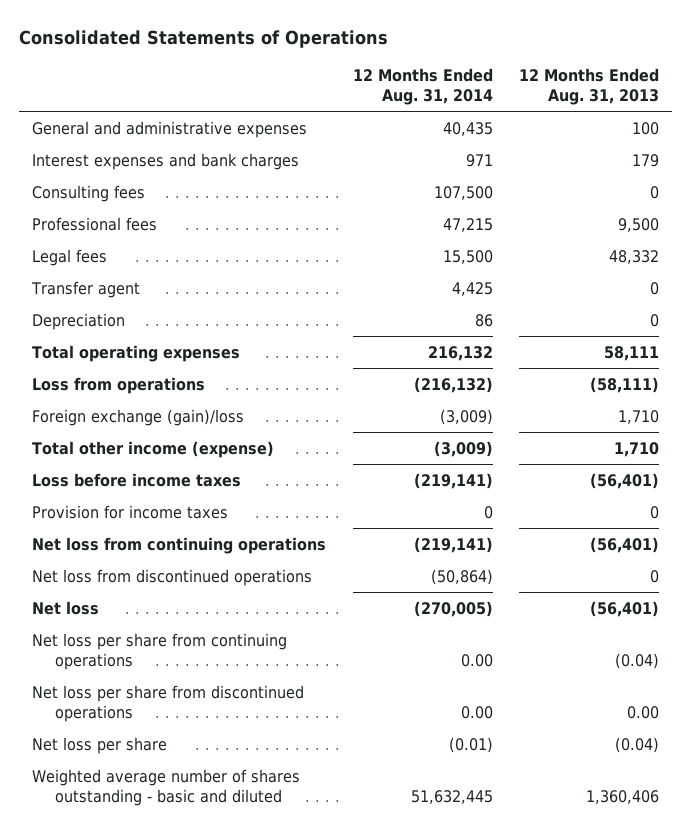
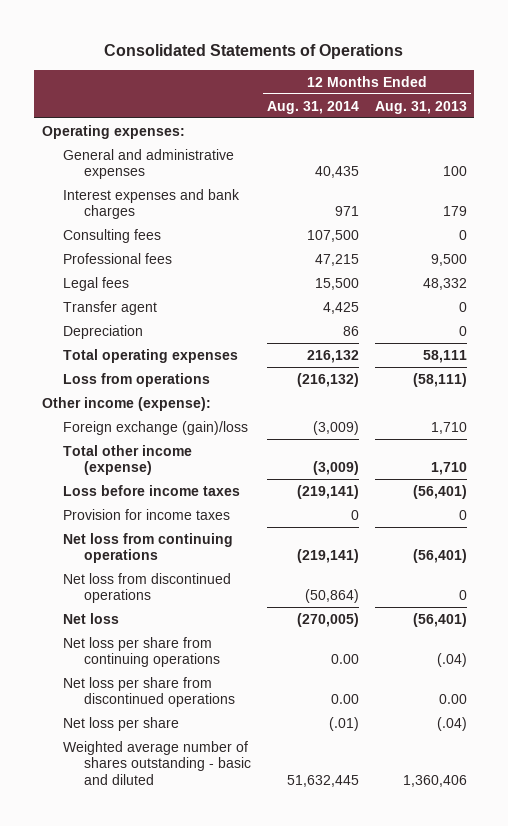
none -> [41,124,185,139] Operating expenses:
none -> [41,396,211,411] Other income (expense):
[614,652,659,669] (0.04) -> [436,653,467,668] (.04)
[448,736,493,753] (0.01) -> [328,716,359,731] (.01)
[614,736,659,753] (0.04) -> [436,716,467,731] (.04)

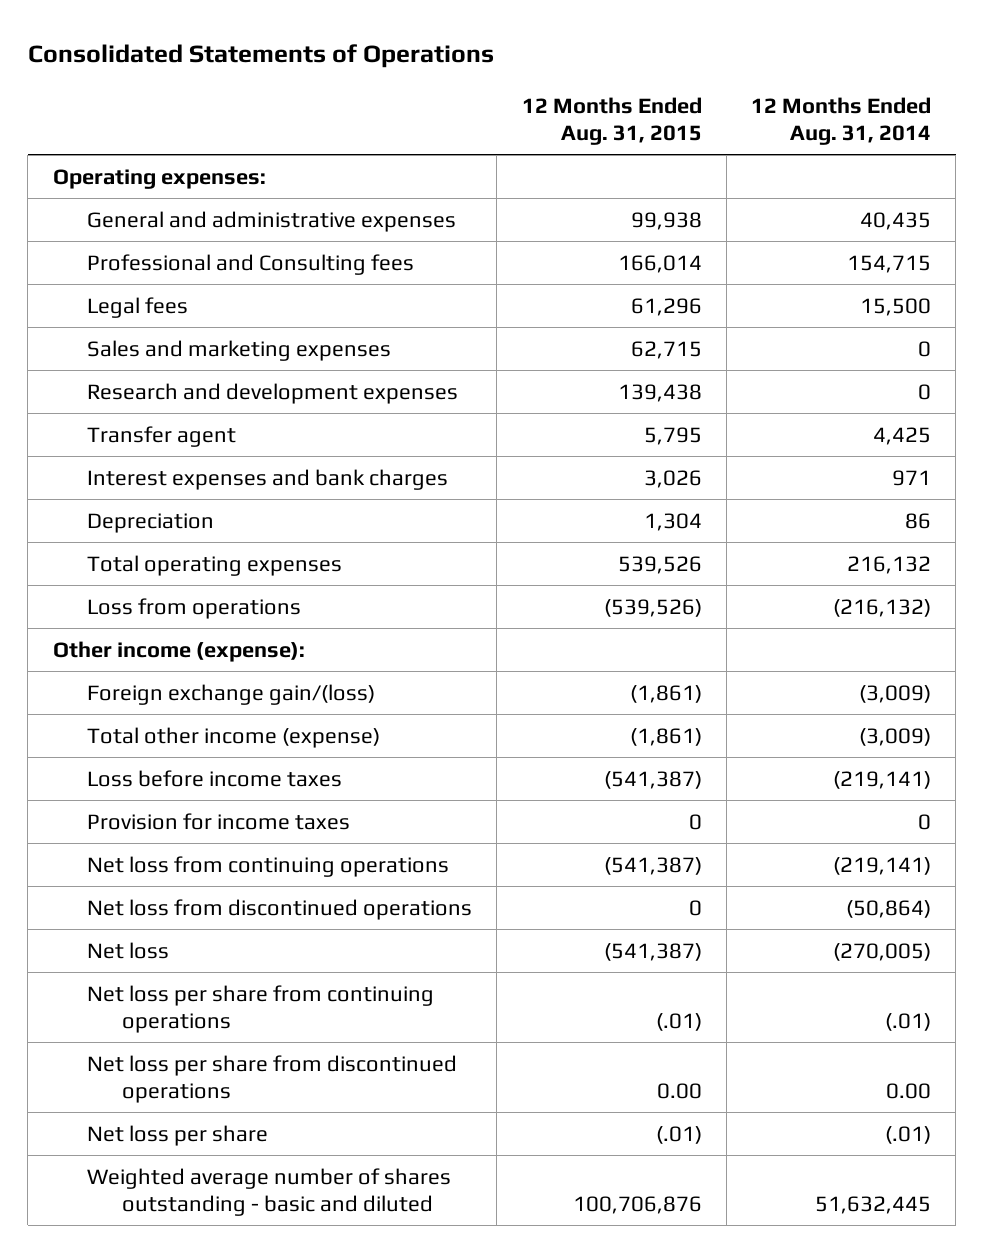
[374,100,467,114] Aug. 31, 2013 -> none
none -> [521,96,702,145] 12 Months Ended Aug. 31, 2015
[63,228,162,243] Consulting fees -> none
[63,252,173,264] Professional fees -> [87,253,415,275] Professional and Consulting fees
[314,253,359,266] 47,215 -> [846,254,931,273] 154,715
none -> [87,339,392,361] Sales and marketing expenses
none -> [87,382,459,404] Research and development expenses
[63,188,241,220] Interest expenses and bank charges -> [87,468,449,490] Interest expenses and bank charges
[63,420,249,435] Foreign exchange (gain)/loss -> [87,683,376,705] Foreign exchange gain/(loss)
[330,654,359,665] 0.00 -> [884,1012,931,1031] (.01)

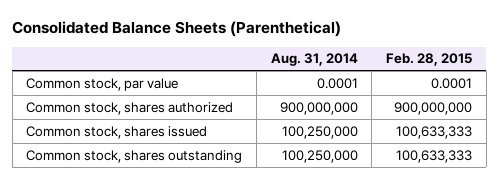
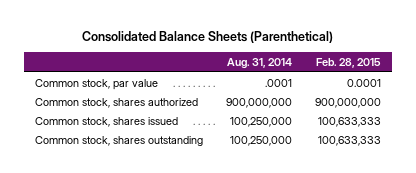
[316,77,358,89] 0.0001 -> [265,78,293,87] .0001

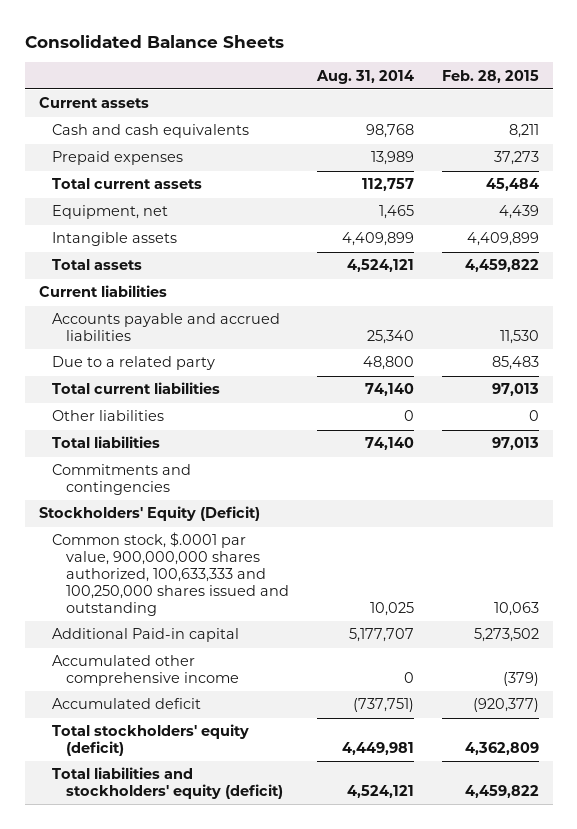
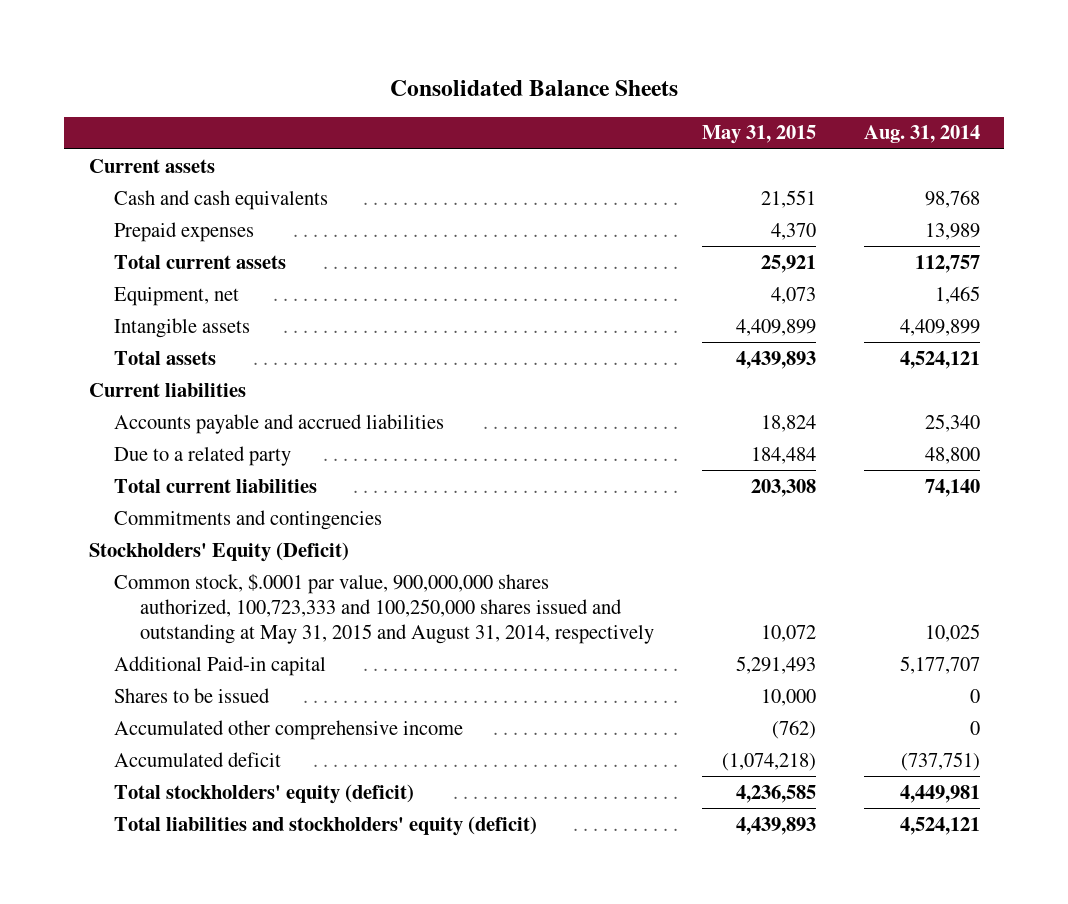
[441,69,539,83] Feb. 28, 2015 -> none
none -> [701,125,816,145] May 31, 2015
[52,410,165,422] Other liabilities -> none
[52,436,161,449] Total liabilities -> none
[52,532,290,617] Common stock, $.0001 par value, 900,000,000 shares authorized, 100,633,333 and 100,250,000 shares issued and outstanding -> [114,573,654,644] Common stock, $.0001 par value, 900,000,000 shares authorized, 100,723,333 and 100,250,000 shares issued and outstanding at May 31, 2015 and August 31, 2014, respectively
none -> [114,687,271,703] Shares to be issued

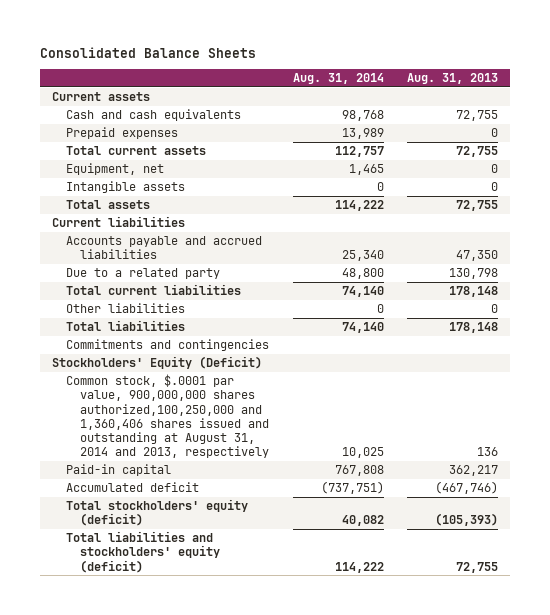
[701,125,816,145] May 31, 2015 -> none
none -> [407,73,499,85] Aug. 31, 2013
[899,318,980,336] 4,409,899 -> [376,182,384,192] 0
[899,350,980,369] 4,524,121 -> [334,200,384,212] 114,222
none -> [65,303,185,314] Other liabilities
none -> [65,320,185,332] Total liabilities
[114,687,271,703] Shares to be issued -> none
[114,719,464,740] Accumulated other comprehensive income -> none
[114,573,654,644] Common stock, $.0001 par value, 900,000,000 shares authorized, 100,723,333 and 100,250,000 shares issued and outstanding at May 31, 2015 and August 31, 2014, respectively -> [65,374,269,459] Common stock, $.0001 par value, 900,000,000 shares authorized,100,250,000 and 1,360,406 shares issued and outstanding at August 31, 2014 and 2013, respectively
[114,655,327,676] Additional Paid-in capital -> [65,464,171,477] Paid-in capital
[899,655,980,674] 5,177,707 -> [334,465,384,477] 767,808
[899,784,980,803] 4,449,981 -> [341,515,384,527] 40,082
[899,816,980,835] 4,524,121 -> [334,561,384,573] 114,222

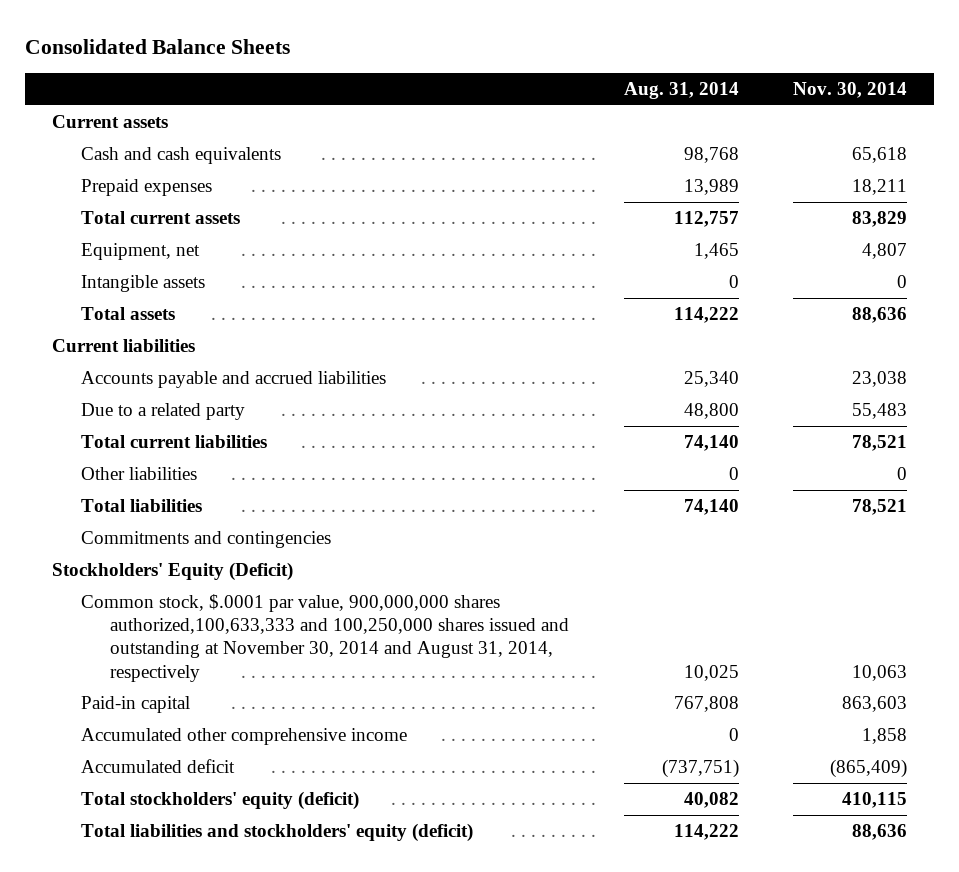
[407,73,499,85] Aug. 31, 2013 -> none
none -> [792,82,907,99] Nov. 30, 2014
[65,374,269,459] Common stock, $.0001 par value, 900,000,000 shares authorized,100,250,000 and 1,360,406 shares issued and outstanding at August 31, 2014 and 2013, respectively -> [81,593,570,682] Common stock, $.0001 par value, 900,000,000 shares authorized,100,633,333 and 100,250,000 shares issued and outstanding at November 30, 2014 and August 31, 2014, respectively
none -> [81,727,408,745] Accumulated other comprehensive income

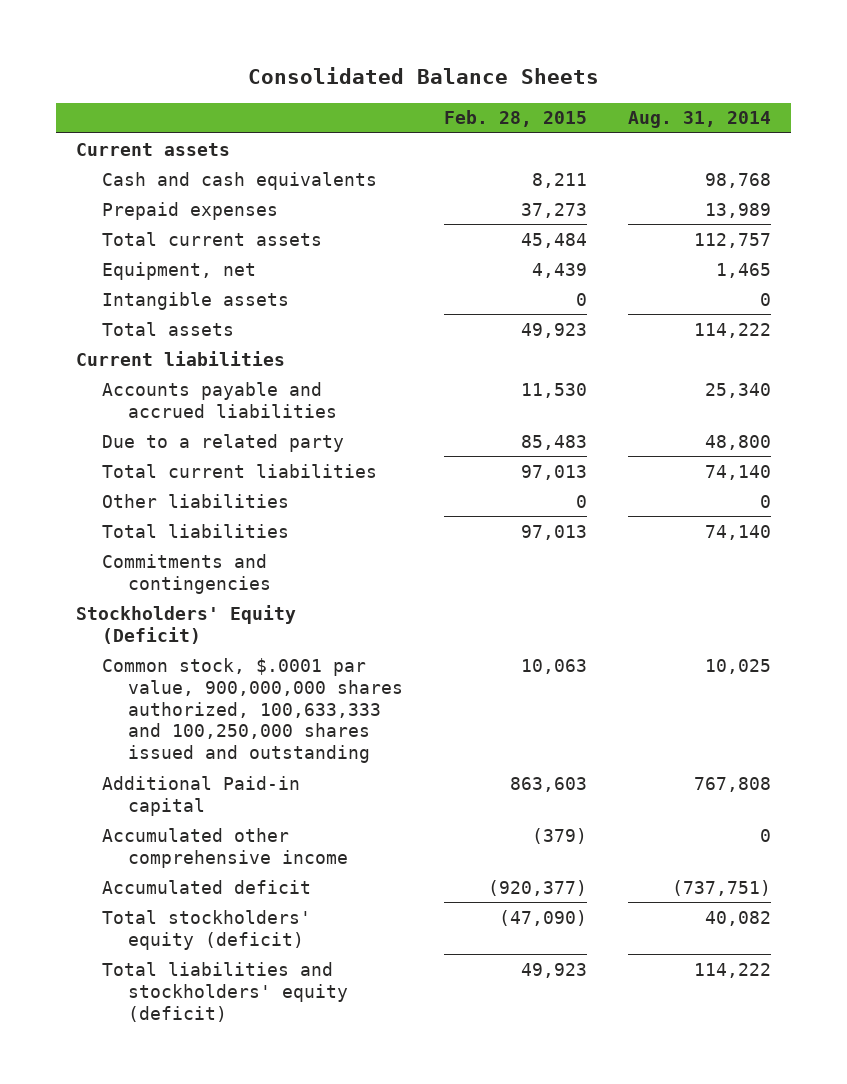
[792,82,907,99] Nov. 30, 2014 -> none
none -> [444,110,588,128] Feb. 28, 2015
[81,593,570,682] Common stock, $.0001 par value, 900,000,000 shares authorized,100,633,333 and 100,250,000 shares issued and outstanding at November 30, 2014 and August 31, 2014, respectively -> [102,657,404,764] Common stock, $.0001 par value, 900,000,000 shares authorized, 100,633,333 and 100,250,000 shares issued and outstanding
[81,695,191,713] Paid-in capital -> [102,775,301,816] Additional Paid-in capital

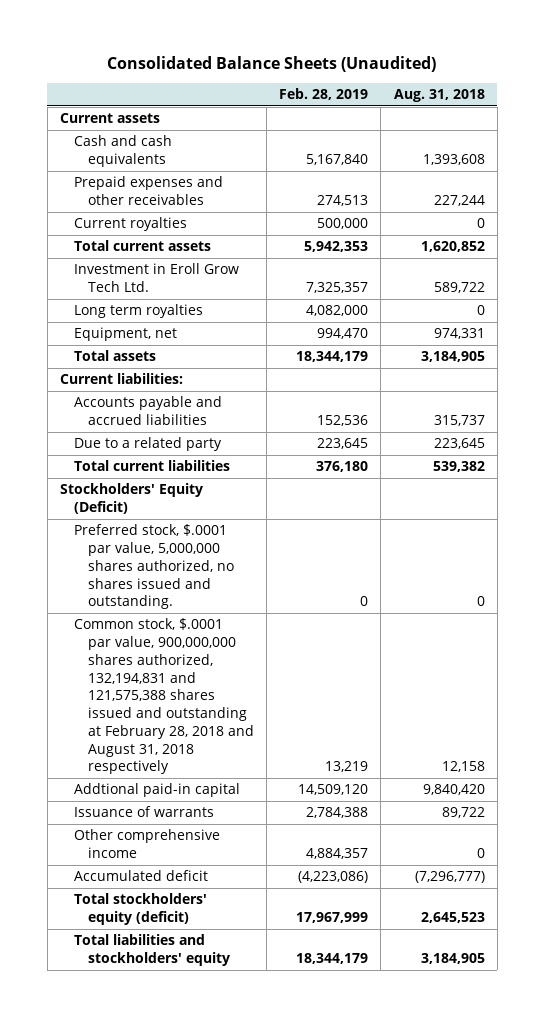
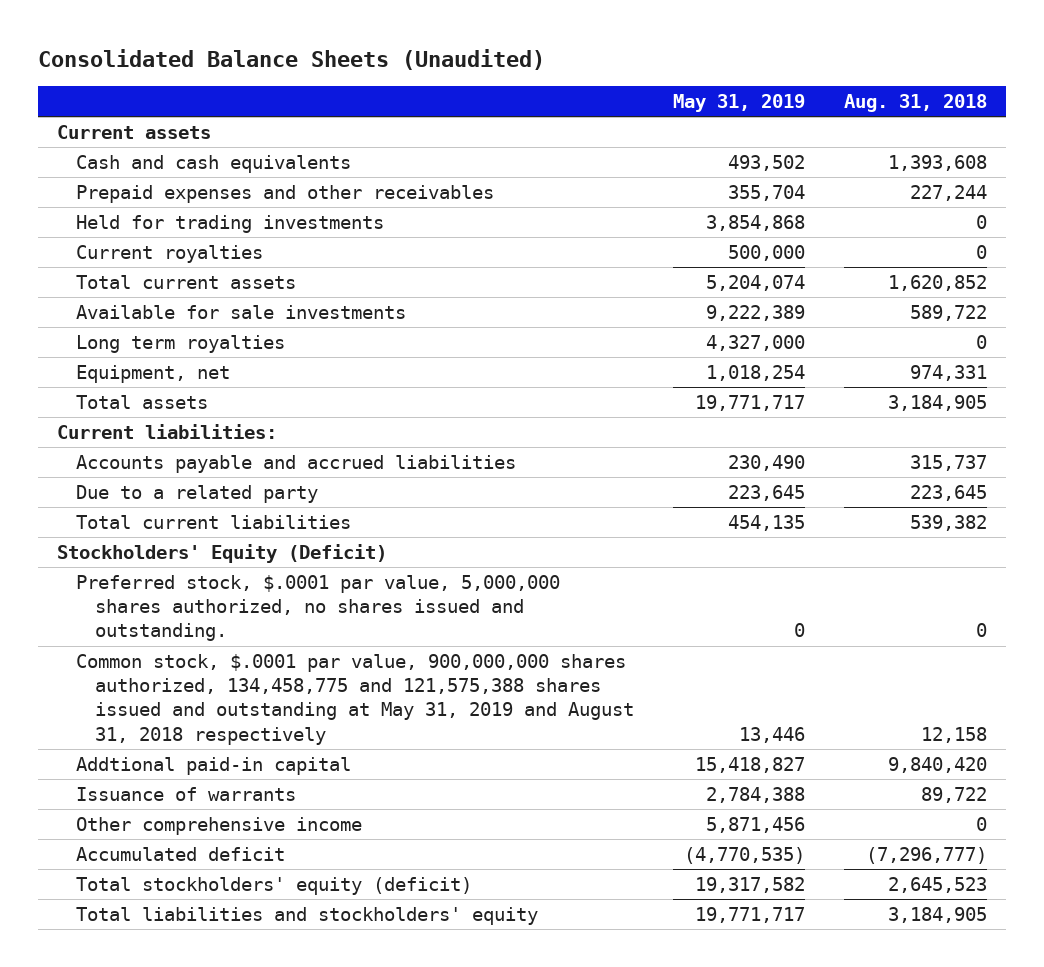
[279,88,369,101] Feb. 28, 2019 -> none
none -> [672,94,805,113] May 31, 2019
none -> [76,215,385,234] Held for trading investments
[73,263,239,293] Investment in Eroll Grow Tech Ltd. -> [76,305,407,320] Available for sale investments
[73,618,254,775] Common stock, $.0001 par value, 900,000,000 shares authorized, 132,194,831 and 121,575,388 shares issued and outstanding at February 28, 2018 and August 31, 2018 respectively -> [76,654,634,745] Common stock, $.0001 par value, 900,000,000 shares authorized, 134,458,775 and 121,575,388 shares issued and outstanding at May 31, 2019 and August 31, 2018 respectively

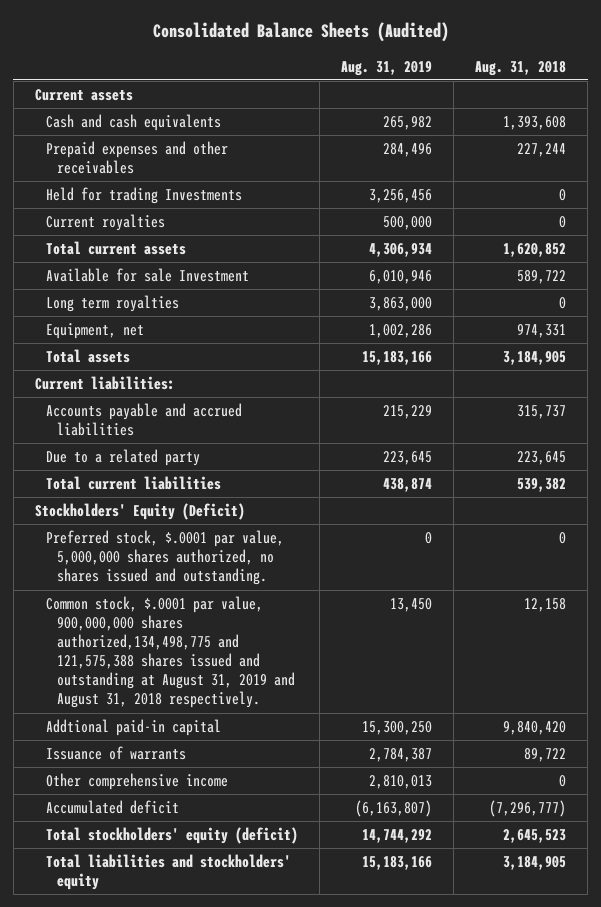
[38,49,546,71] Consolidated Balance Sheets (Unaudited) -> [152,22,449,43] Consolidated Balance Sheets (Audited)
[672,94,805,113] May 31, 2019 -> none
none -> [341,60,433,76] Aug. 31, 2019
[76,215,385,234] Held for trading investments -> [46,187,243,205] Held for trading Investments
[76,305,407,320] Available for sale investments -> [46,268,250,283] Available for sale Investment
[76,654,634,745] Common stock, $.0001 par value, 900,000,000 shares authorized, 134,458,775 and 121,575,388 shares issued and outstanding at May 31, 2019 and August 31, 2018 respectively -> [46,596,296,709] Common stock, $.0001 par value, 900,000,000 shares authorized,134,498,775 and 121,575,388 shares issued and outstanding at August 31, 2019 and August 31, 2018 respectively.

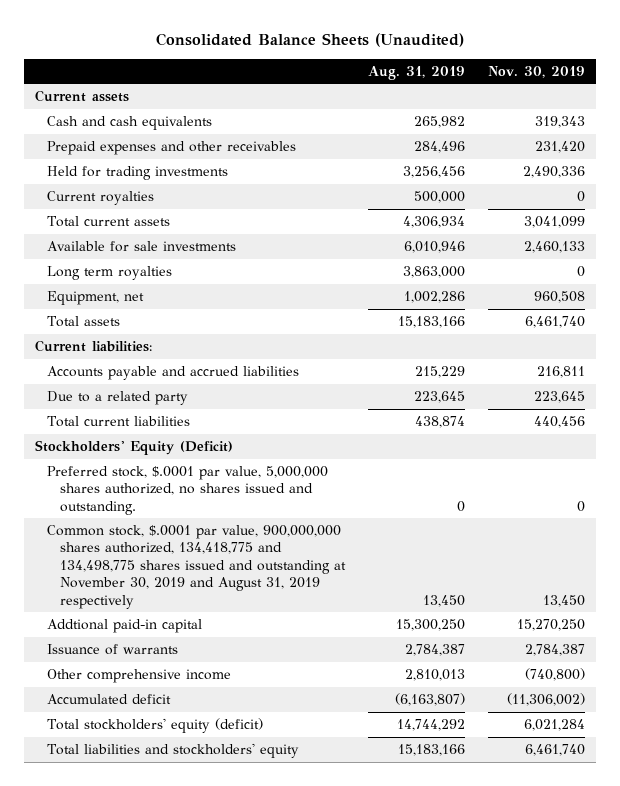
[152,22,449,43] Consolidated Balance Sheets (Audited) -> [155,33,464,48] Consolidated Balance Sheets (Unaudited)
[475,60,567,76] Aug. 31, 2018 -> none
none -> [487,65,585,78] Nov. 30, 2019
[46,187,243,205] Held for trading Investments -> [47,166,229,181] Held for trading investments
[46,268,250,283] Available for sale Investment -> [47,241,237,253] Available for sale investments
[46,596,296,709] Common stock, $.0001 par value, 900,000,000 shares authorized,134,498,775 and 121,575,388 shares issued and outstanding at August 31, 2019 and August 31, 2018 respectively. -> [47,525,346,609] Common stock, $.0001 par value, 900,000,000 shares authorized, 134,418,775 and 134,498,775 shares issued and outstanding at November 30, 2019 and August 31, 2019 respectively

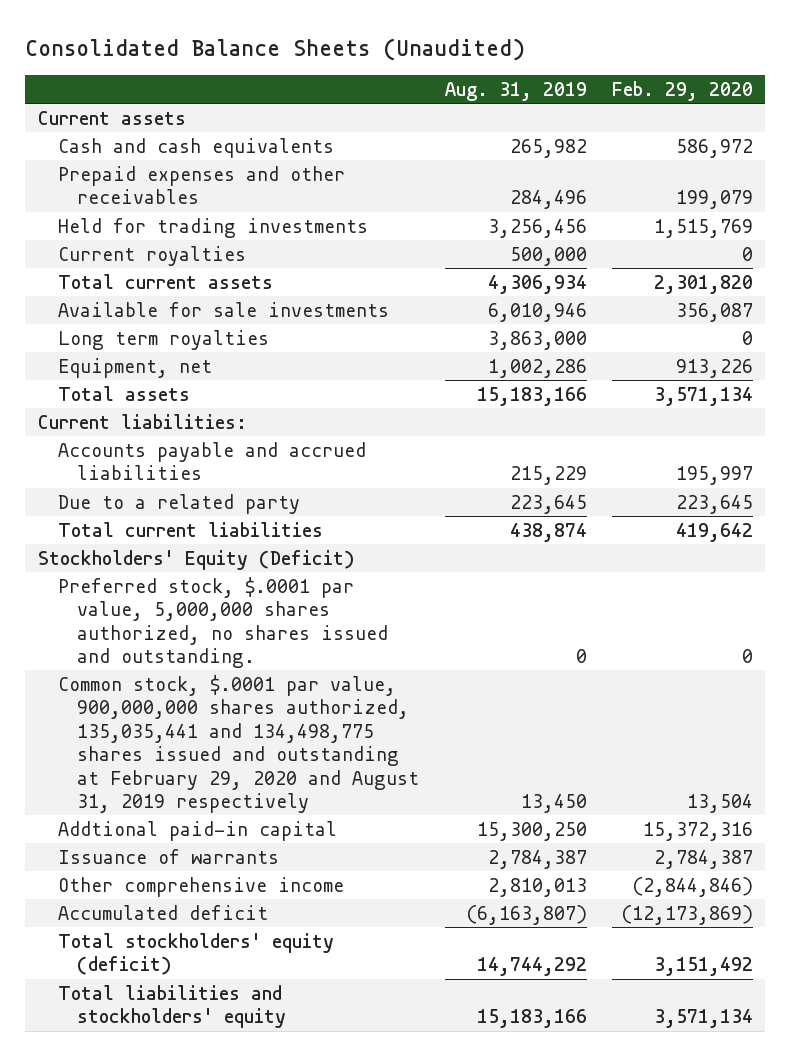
[487,65,585,78] Nov. 30, 2019 -> none
none -> [611,80,753,101] Feb. 29, 2020
[47,525,346,609] Common stock, $.0001 par value, 900,000,000 shares authorized, 134,418,775 and 134,498,775 shares issued and outstanding at November 30, 2019 and August 31, 2019 respectively -> [57,674,420,813] Common stock, $.0001 par value, 900,000,000 shares authorized, 135,035,441 and 134,498,775 shares issued and outstanding at February 29, 2020 and August 31, 2019 respectively

